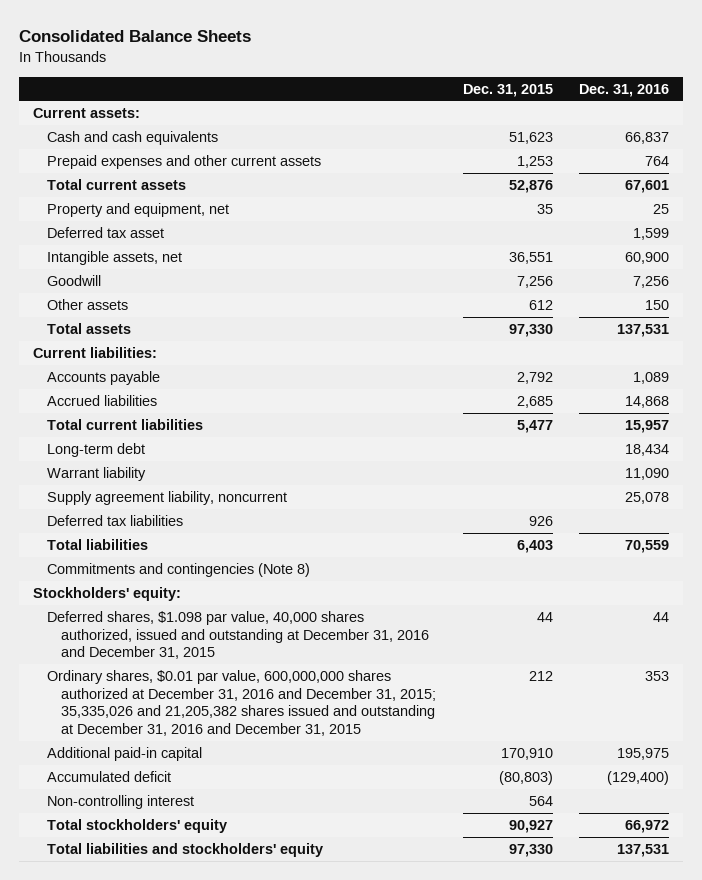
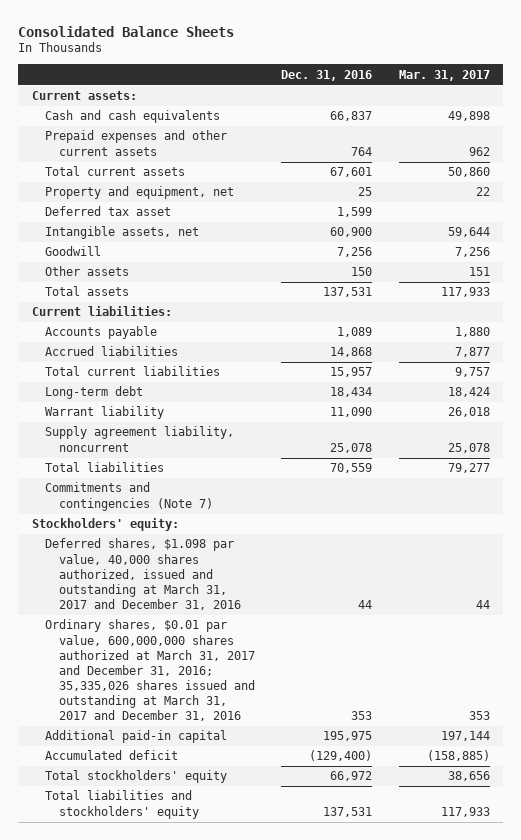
[462,83,553,97] Dec. 31, 2015 -> none
none -> [398,69,490,81] Mar. 31, 2017
[47,514,184,526] Deferred tax liabilities -> none
[47,562,311,577] Commitments and contingencies (Note 8) -> [45,482,213,511] Commitments and contingencies (Note 7)
[47,610,430,660] Deferred shares, $1.098 par value, 40,000 shares authorized, issued and outstanding at December 31, 2016 and December 31, 2015 -> [45,538,241,610] Deferred shares, $1.098 par value, 40,000 shares authorized, issued and outstanding at March 31, 2017 and December 31, 2016
[47,669,437,737] Ordinary shares, $0.01 par value, 600,000,000 shares authorized at December 31, 2016 and December 31, 2015; 35,335,026 and 21,205,382 shares issued and outstanding at December 31, 2016 and December 31, 2015 -> [45,619,255,722] Ordinary shares, $0.01 par value, 600,000,000 shares authorized at March 31, 2017 and December 31, 2016; 35,335,026 shares issued and outstanding at March 31, 2017 and December 31, 2016
[47,794,195,809] Non-controlling interest -> none

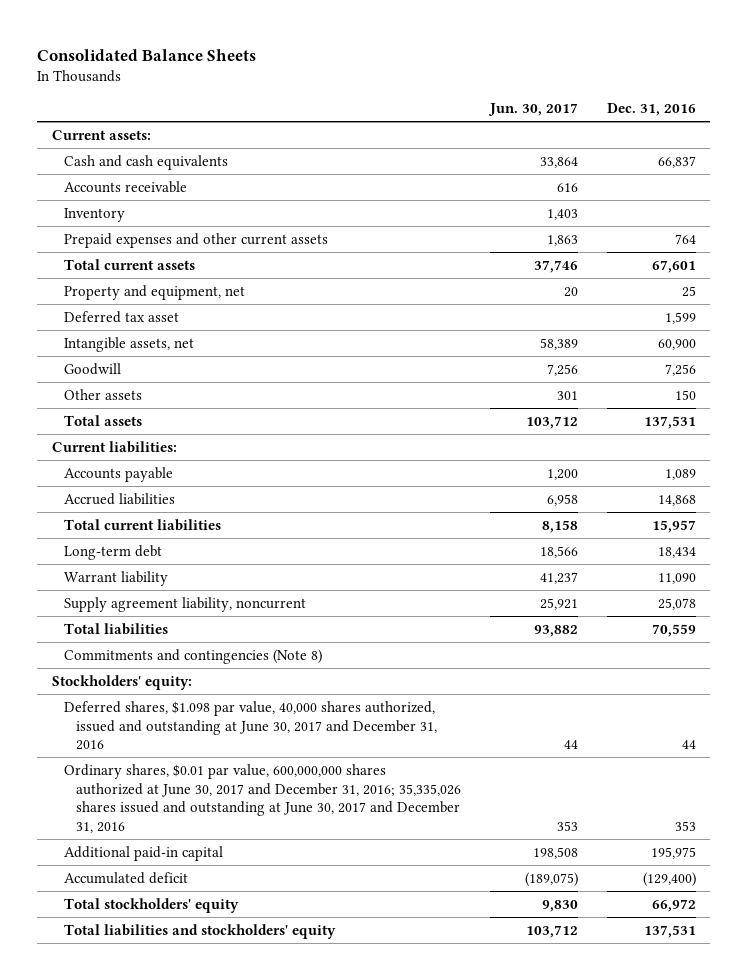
[398,69,490,81] Mar. 31, 2017 -> none
none -> [487,103,578,117] Jun. 30, 2017
none -> [63,180,187,193] Accounts receivable
none -> [63,207,125,222] Inventory
[45,482,213,511] Commitments and contingencies (Note 7) -> [63,648,322,664] Commitments and contingencies (Note 8)
[45,538,241,610] Deferred shares, $1.098 par value, 40,000 shares authorized, issued and outstanding at March 31, 2017 and December 31, 2016 -> [63,700,437,751] Deferred shares, $1.098 par value, 40,000 shares authorized, issued and outstanding at June 30, 2017 and December 31, 2016
[45,619,255,722] Ordinary shares, $0.01 par value, 600,000,000 shares authorized at March 31, 2017 and December 31, 2016; 35,335,026 shares issued and outstanding at March 31, 2017 and December 31, 2016 -> [63,763,461,834] Ordinary shares, $0.01 par value, 600,000,000 shares authorized at June 30, 2017 and December 31, 2016; 35,335,026 shares issued and outstanding at June 30, 2017 and December 31, 2016

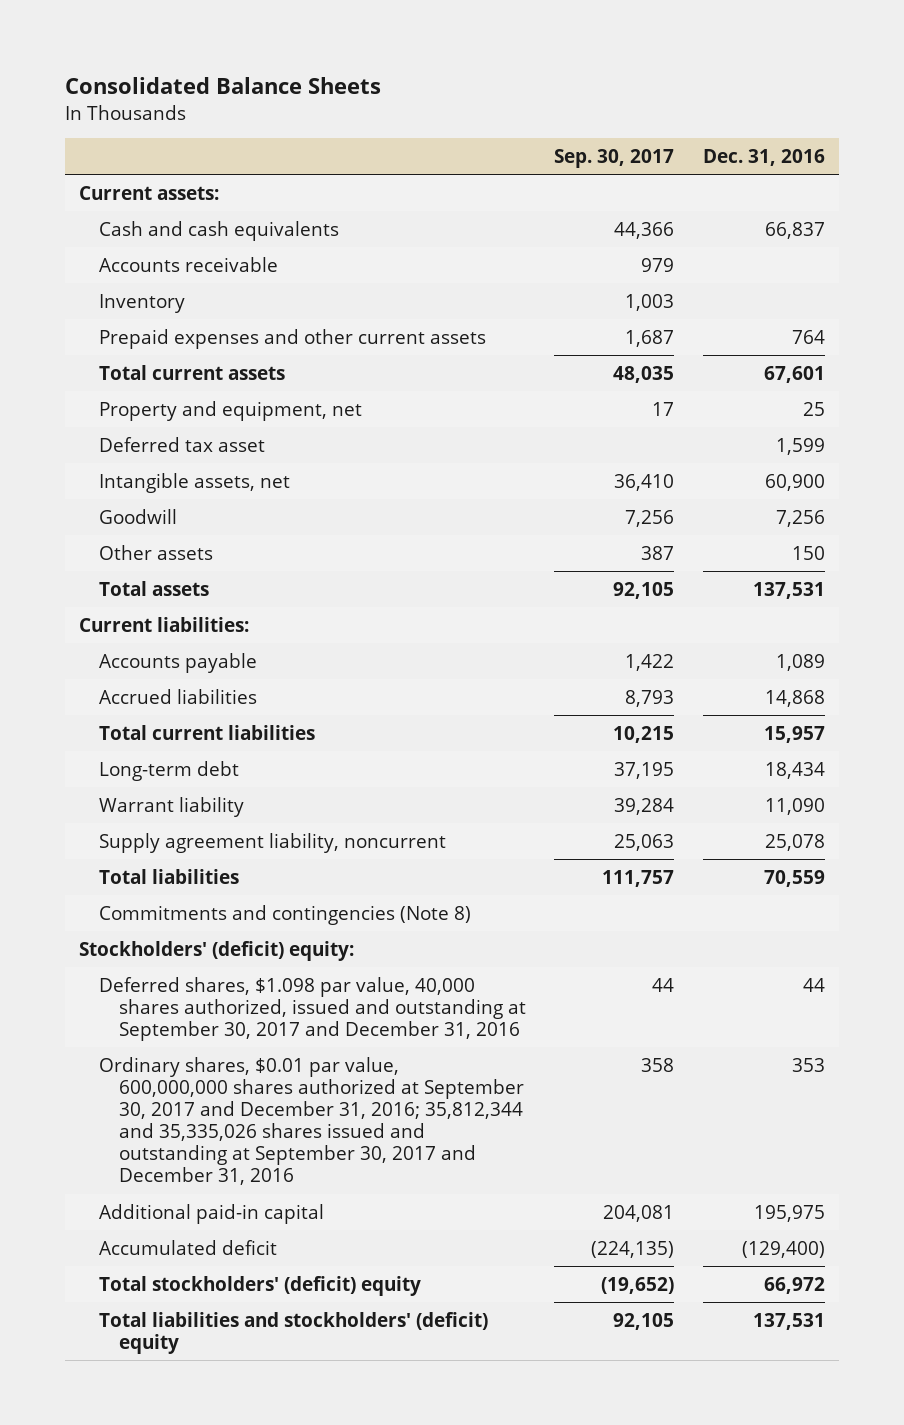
[487,103,578,117] Jun. 30, 2017 -> none
none -> [554,148,675,168] Sep. 30, 2017
[51,674,192,690] Stockholders' equity: -> [79,940,355,961] Stockholders' (deficit) equity:
[63,700,437,751] Deferred shares, $1.098 par value, 40,000 shares authorized, issued and outstanding at June 30, 2017 and December 31, 2016 -> [99,976,527,1041] Deferred shares, $1.098 par value, 40,000 shares authorized, issued and outstanding at September 30, 2017 and December 31, 2016
[63,763,461,834] Ordinary shares, $0.01 par value, 600,000,000 shares authorized at June 30, 2017 and December 31, 2016; 35,335,026 shares issued and outstanding at June 30, 2017 and December 31, 2016 -> [99,1056,525,1186] Ordinary shares, $0.01 par value, 600,000,000 shares authorized at September 30, 2017 and December 31, 2016; 35,812,344 and 35,335,026 shares issued and outstanding at September 30, 2017 and December 31, 2016
[63,897,239,913] Total stockholders' equity -> [99,1275,422,1296] Total stockholders' (deficit) equity
[63,923,336,939] Total liabilities and stockholders' equity -> [99,1311,489,1354] Total liabilities and stockholders' (deficit) equity

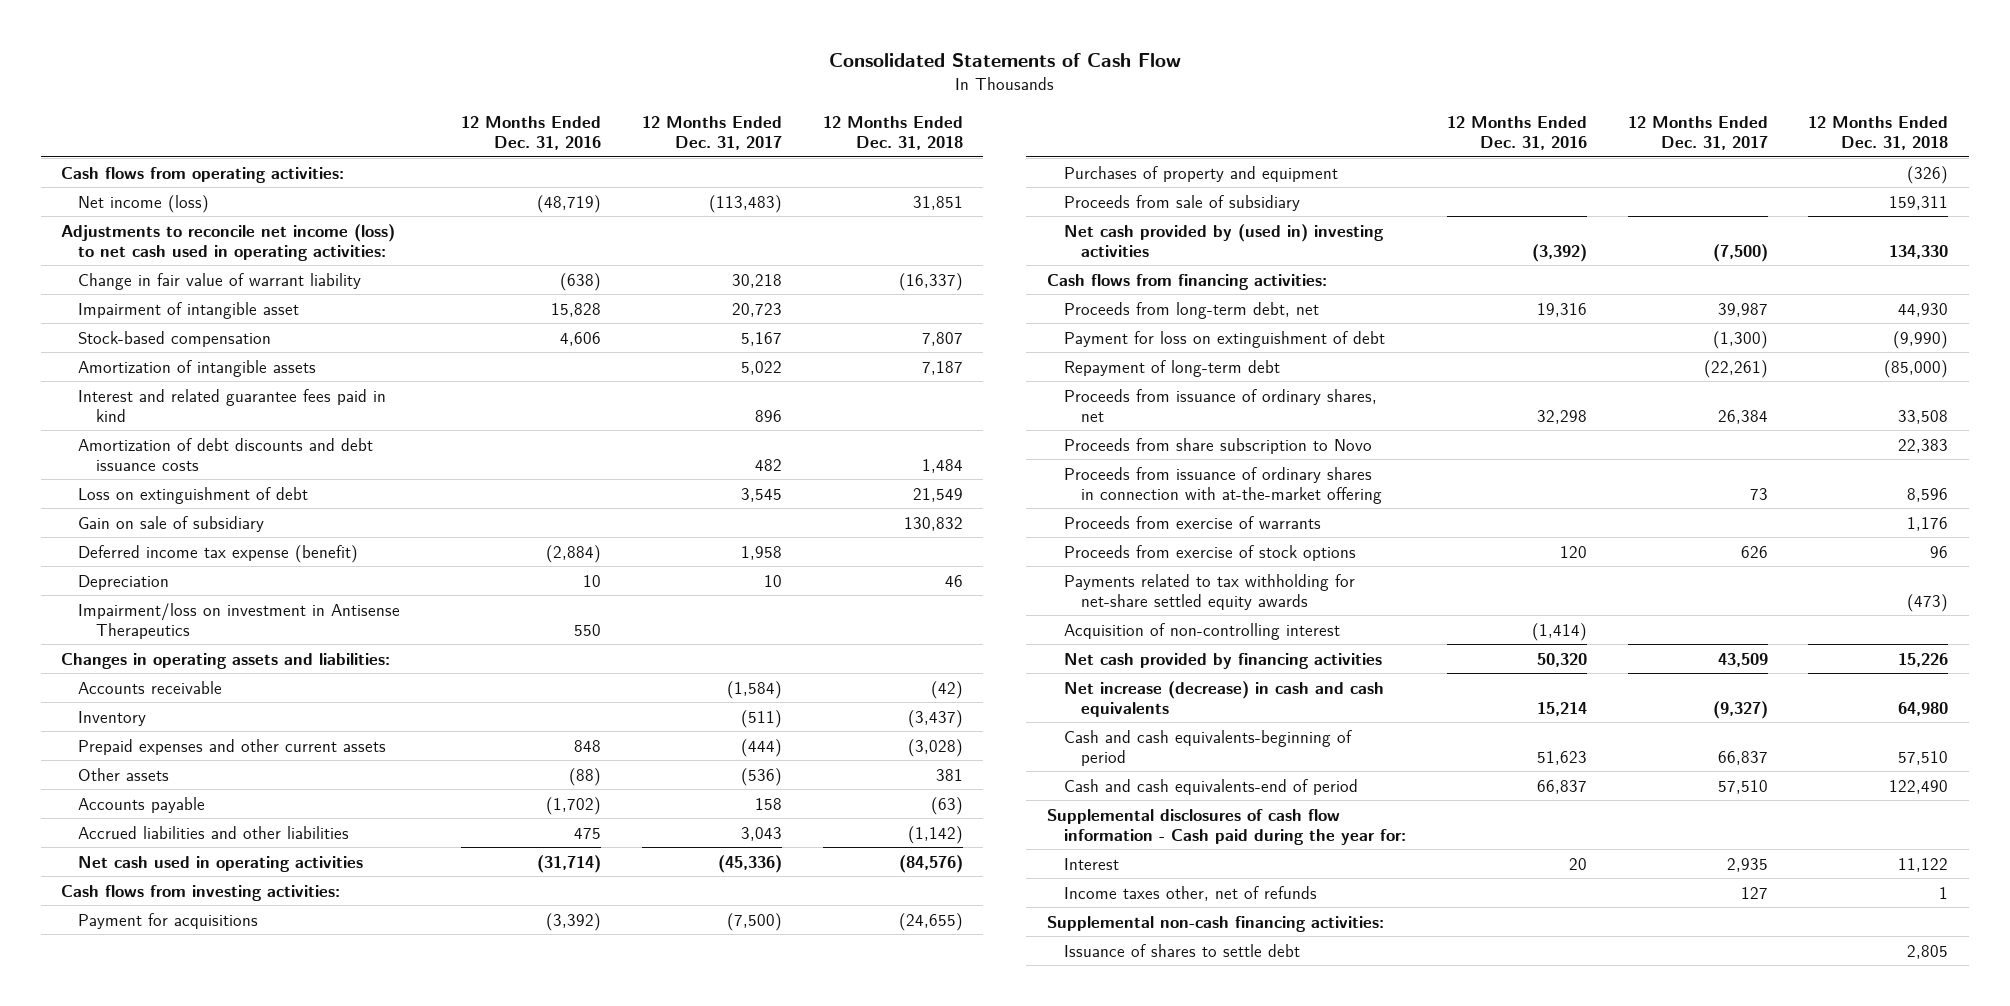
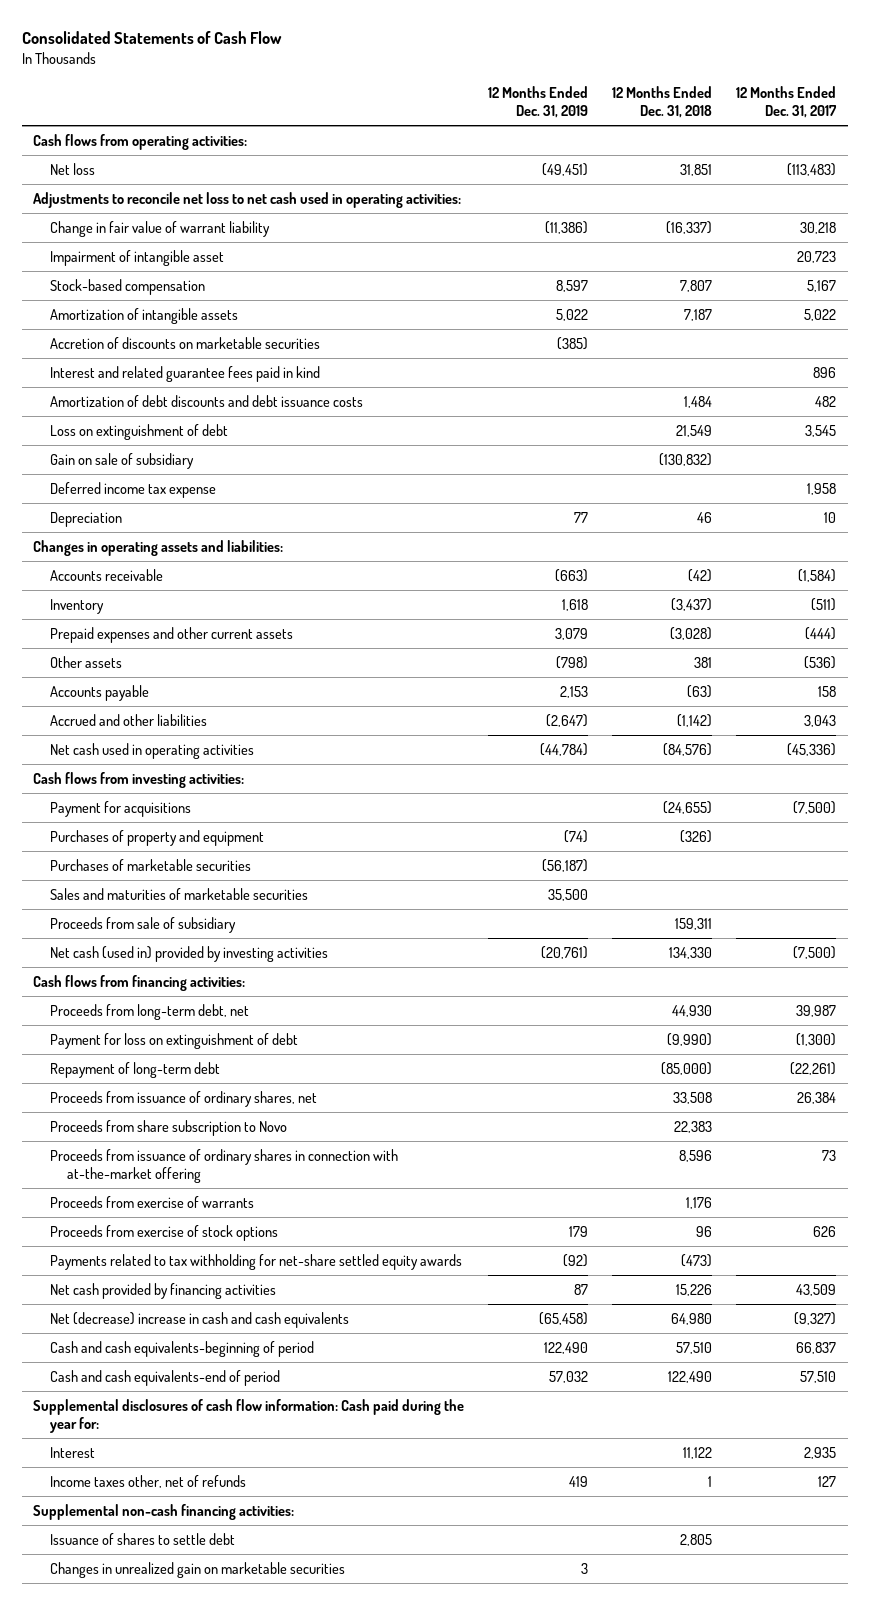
[461,115,602,151] 12 Months Ended Dec. 31, 2016 -> none
none -> [488,86,589,119] 12 Months Ended Dec. 31, 2019
[78,194,210,213] Net income (loss) -> [50,162,96,175] Net loss
[61,223,396,261] Adjustments to reconcile net income (loss) to net cash used in operating activities: -> [33,191,462,208] Adjustments to reconcile net loss to net cash used in operating activities:
none -> [50,336,321,349] Accretion of discounts on marketable securities
[903,516,963,531] 130,832 -> [659,452,713,466] (130,832)
[78,544,359,563] Deferred income tax expense (benefit) -> [50,481,217,498] Deferred income tax expense
[78,602,401,639] Impairment/loss on investment in Antisense Therapeutics -> none
[78,825,350,839] Accrued liabilities and other liabilities -> [50,713,208,726] Accrued and other liabilities
none -> [50,858,252,871] Purchases of marketable securities
none -> [50,887,309,900] Sales and maturities of marketable securities
[1063,223,1384,257] Net cash provided by (used in) investing activities -> [50,945,329,962] Net cash (used in) provided by investing activities
[1063,622,1340,640] Acquisition of non-controlling interest -> none
[1063,680,1384,717] Net increase (decrease) in cash and cash equivalents -> [50,1311,350,1328] Net (decrease) increase in cash and cash equivalents
[1046,808,1406,845] Supplemental disclosures of cash flow information - Cash paid during the year for: -> [33,1398,465,1433] Supplemental disclosures of cash flow information: Cash paid during the year for:
none -> [50,1561,346,1578] Changes in unrealized gain on marketable securities

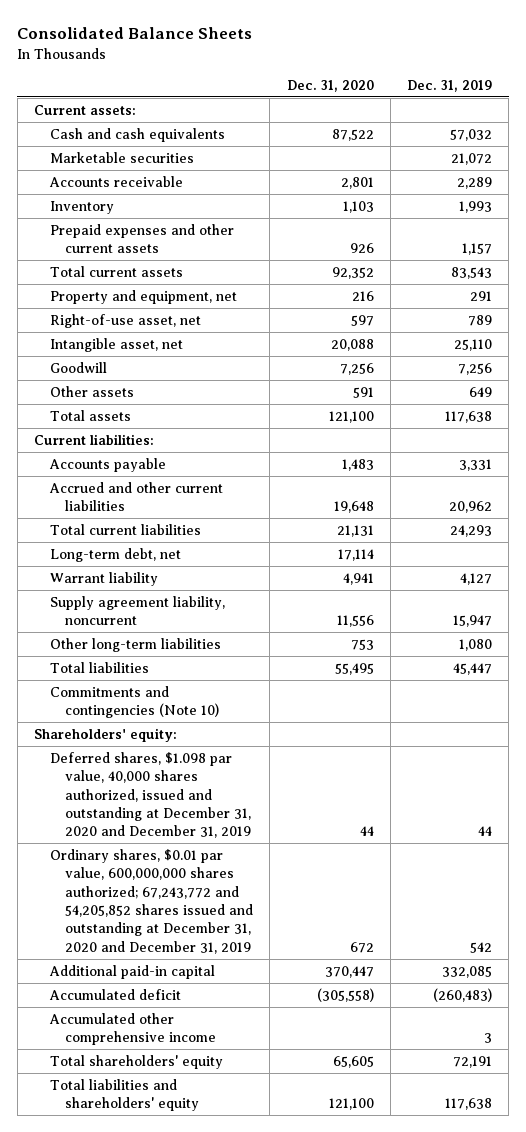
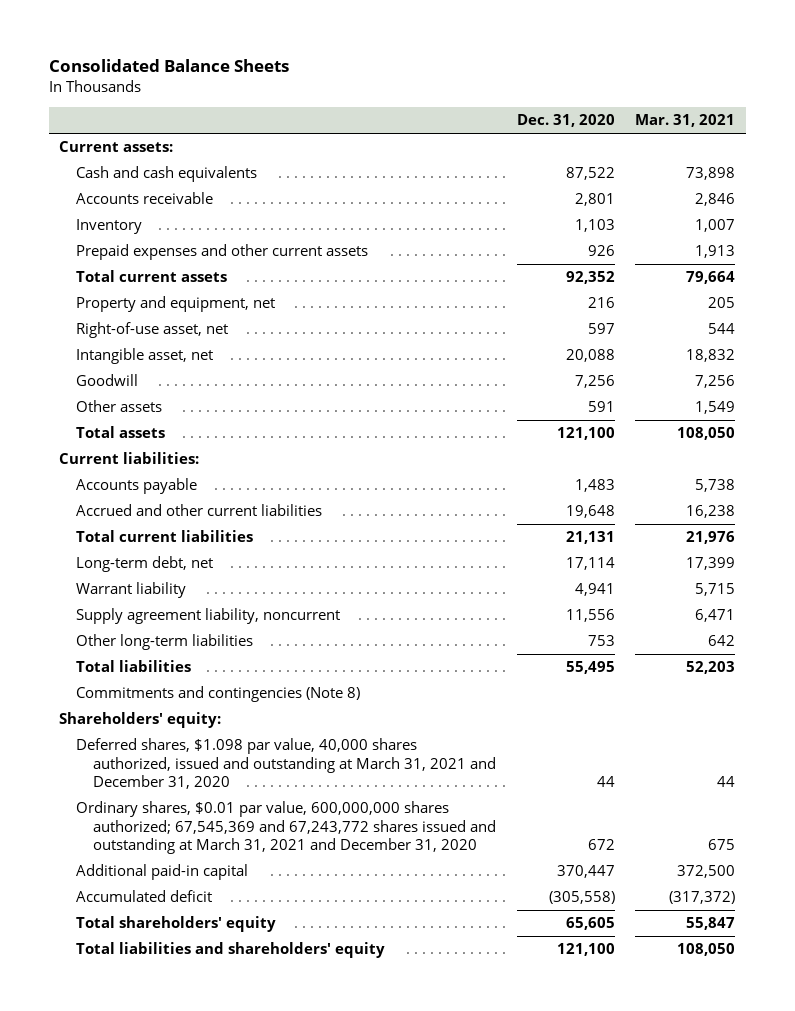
[407,79,493,92] Dec. 31, 2019 -> none
none -> [635,114,736,128] Mar. 31, 2021
[49,151,194,163] Marketable securities -> none
[49,685,220,719] Commitments and contingencies (Note 10) -> [76,686,361,703] Commitments and contingencies (Note 8)
[49,751,252,839] Deferred shares, $1.098 par value, 40,000 shares authorized, issued and outstanding at December 31, 2020 and December 31, 2019 -> [76,738,497,789] Deferred shares, $1.098 par value, 40,000 shares authorized, issued and outstanding at March 31, 2021 and December 31, 2020
[49,848,254,954] Ordinary shares, $0.01 par value, 600,000,000 shares authorized; 67,243,772 and 54,205,852 shares issued and outstanding at December 31, 2020 and December 31, 2019 -> [76,801,497,854] Ordinary shares, $0.01 par value, 600,000,000 shares authorized; 67,545,369 and 67,243,772 shares issued and outstanding at March 31, 2021 and December 31, 2020
[48,1012,217,1046] Accumulated other comprehensive income -> none

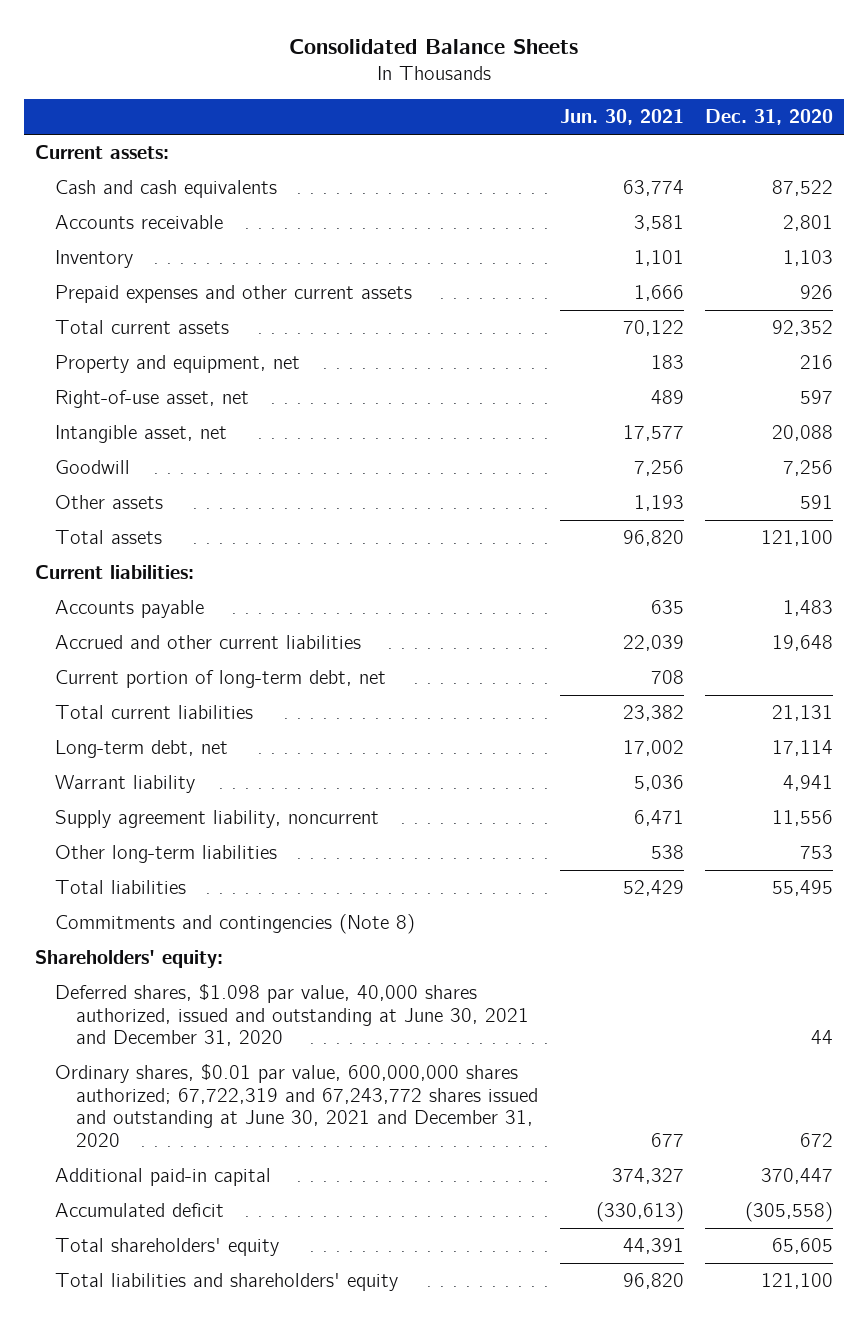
[635,114,736,128] Mar. 31, 2021 -> none
none -> [559,109,684,126] Jun. 30, 2021
none -> [55,670,387,689] Current portion of long-term debt, net
[76,738,497,789] Deferred shares, $1.098 par value, 40,000 shares authorized, issued and outstanding at March 31, 2021 and December 31, 2020 -> [55,984,530,1047] Deferred shares, $1.098 par value, 40,000 shares authorized, issued and outstanding at June 30, 2021 and December 31, 2020
[76,801,497,854] Ordinary shares, $0.01 par value, 600,000,000 shares authorized; 67,545,369 and 67,243,772 shares issued and outstanding at March 31, 2021 and December 31, 2020 -> [55,1064,539,1148] Ordinary shares, $0.01 par value, 600,000,000 shares authorized; 67,722,319 and 67,243,772 shares issued and outstanding at June 30, 2021 and December 31, 2020

